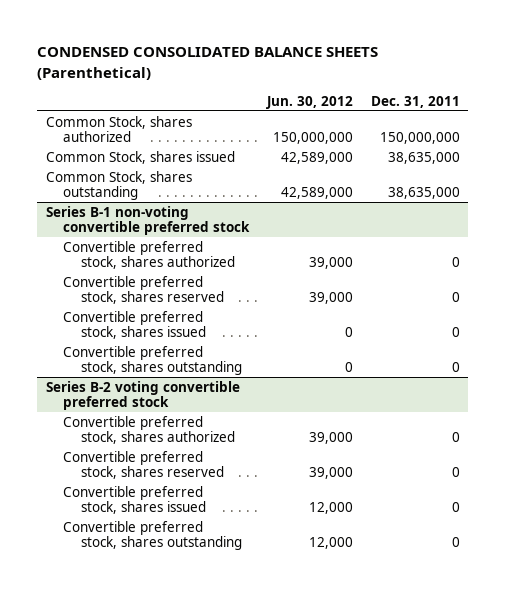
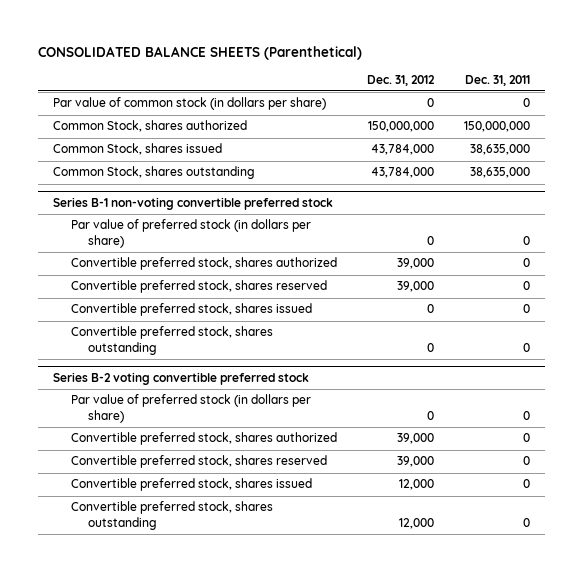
[36,47,378,80] CONDENSED CONSOLIDATED BALANCE SHEETS (Parenthetical) -> [38,45,363,60] CONSOLIDATED BALANCE SHEETS (Parenthetical)
[265,95,353,109] Jun. 30, 2012 -> none
none -> [366,74,435,86] Dec. 31, 2012
none -> [53,97,327,111] Par value of common stock (in dollars per share)
none -> [70,219,311,248] Par value of preferred stock (in dollars per share)
none -> [70,394,311,423] Par value of preferred stock (in dollars per share)

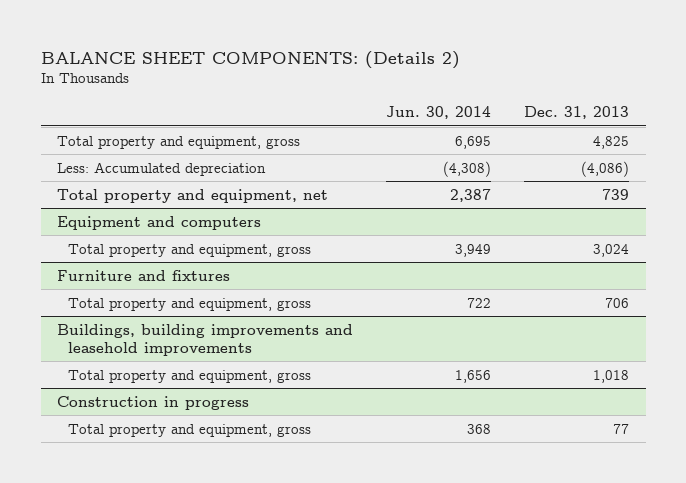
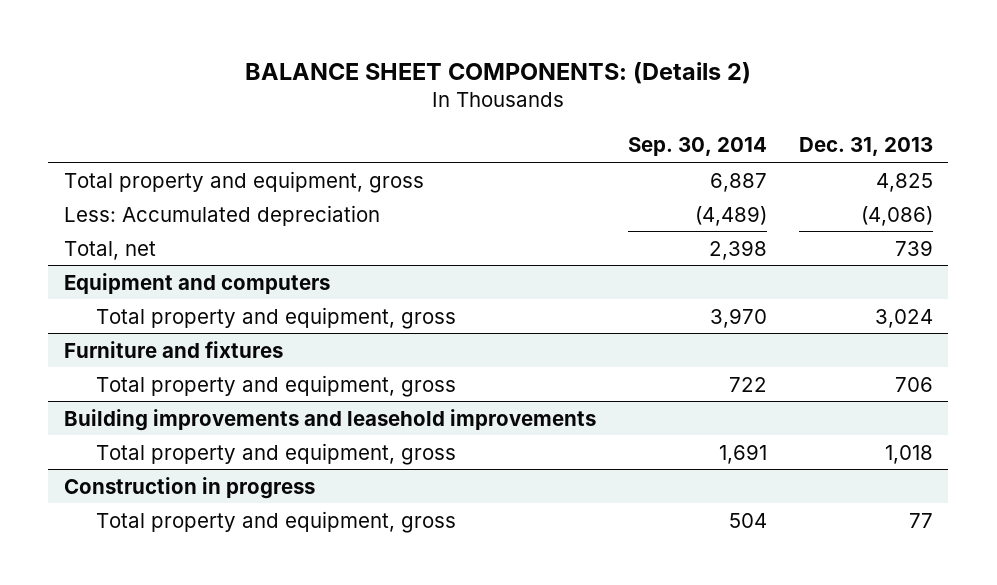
[386,105,492,119] Jun. 30, 2014 -> none
none -> [627,137,767,157] Sep. 30, 2014
[57,188,329,203] Total property and equipment, net -> [64,240,157,260] Total, net
[57,323,354,356] Buildings, building improvements and leasehold improvements -> [64,408,597,431] Building improvements and leasehold improvements

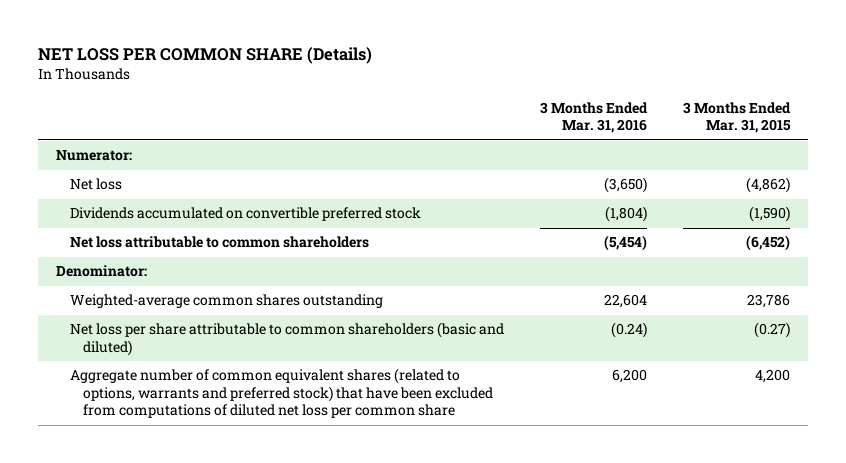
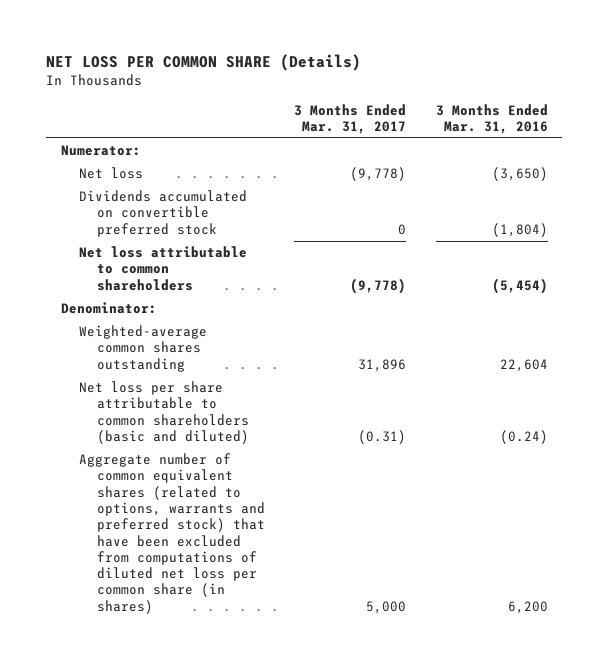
[683,101,792,134] 3 Months Ended Mar. 31, 2015 -> none
none -> [294,103,407,134] 3 Months Ended Mar. 31, 2017
[69,368,494,419] Aggregate number of common equivalent shares (related to options, warrants and preferred stock) that have been excluded from computations of diluted net loss per common share -> [78,453,265,614] Aggregate number of common equivalent shares (related to options, warrants and preferred stock) that have been excluded from computations of diluted net loss per common share (in shares)

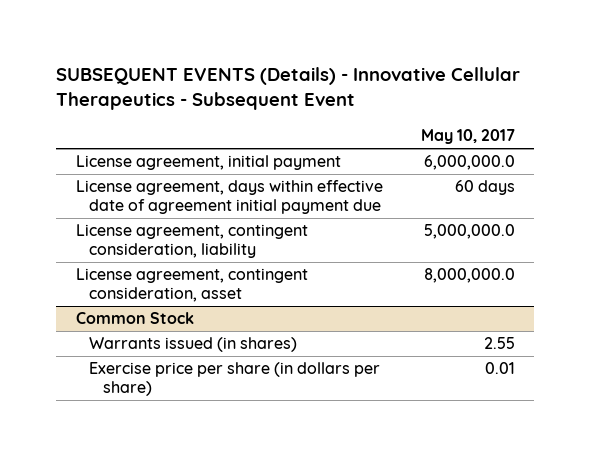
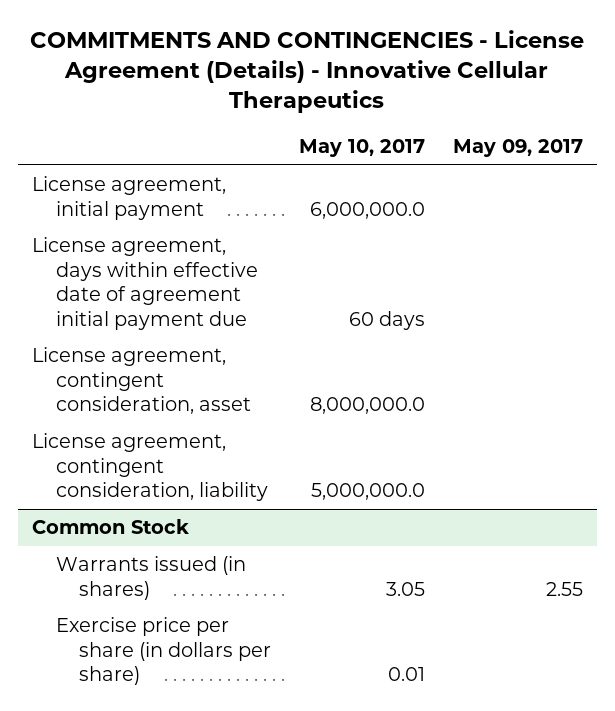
[56,67,521,111] SUBSEQUENT EVENTS (Details) - Innovative Cellular Therapeutics - Subsequent Event -> [30,30,585,114] COMMITMENTS AND CONTINGENCIES - License Agreement (Details) - Innovative Cellular Therapeutics
none -> [452,139,583,158] May 09, 2017
[75,224,308,259] License agreement, contingent consideration, liability -> [31,433,268,502] License agreement, contingent consideration, liability
[484,337,516,350] 2.55 -> [386,581,426,596] 3.05

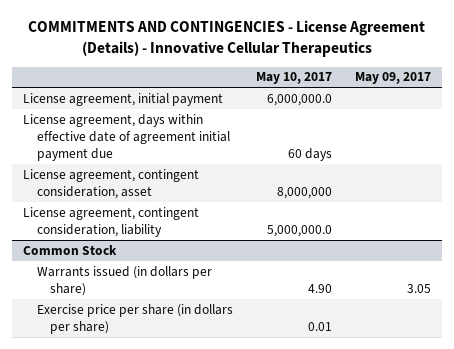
[310,397,426,415] 8,000,000.0 -> [276,186,332,199] 8,000,000
[55,556,246,600] Warrants issued (in shares) -> none
none -> [36,265,212,296] Warrants issued (in dollars per share)

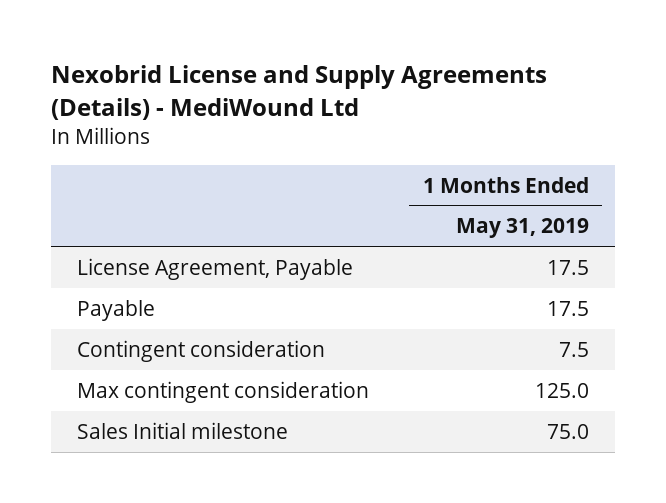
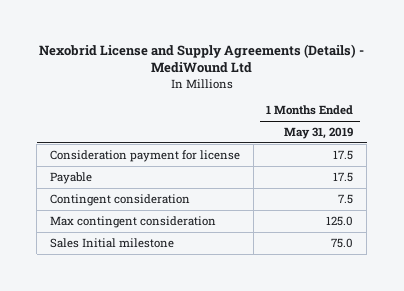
[77,257,354,280] License Agreement, Payable -> [50,150,241,163] Consideration payment for license

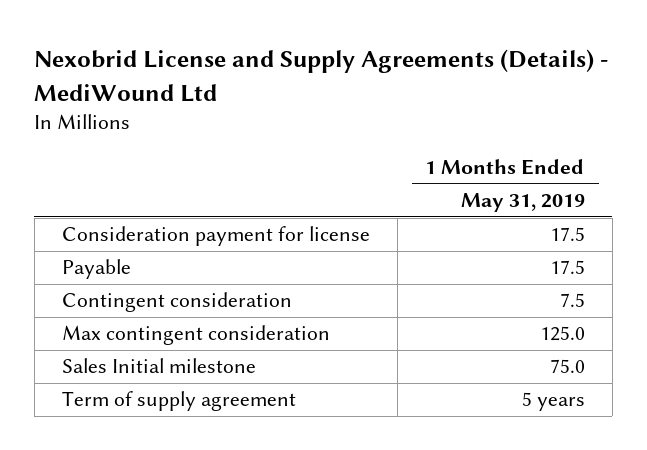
none -> [61,391,296,412] Term of supply agreement

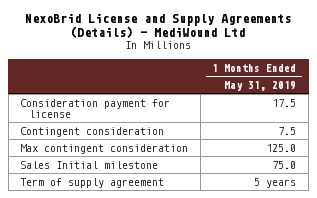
[34,49,609,102] Nexobrid License and Supply Agreements (Details) - MediWound Ltd -> [25,12,292,38] NexoBrid License and Supply Agreements (Details) - MediWound Ltd
[61,259,131,280] Payable -> none

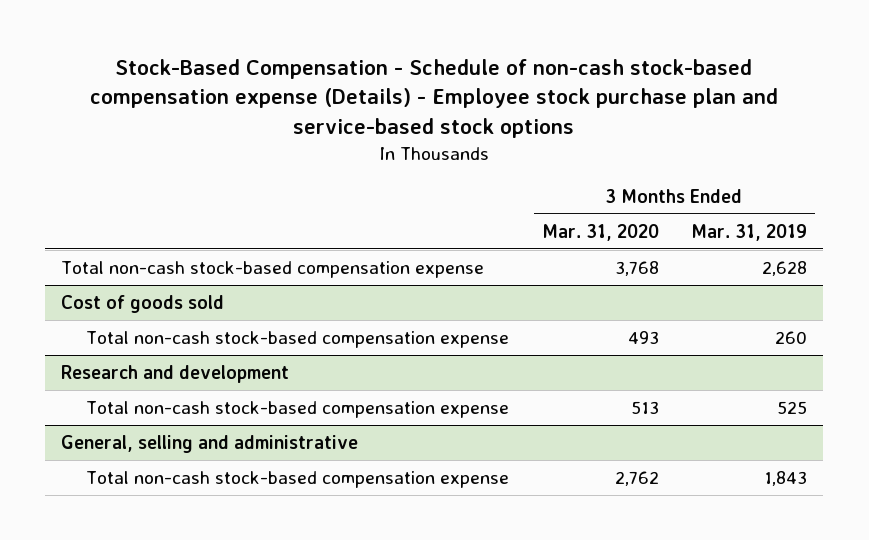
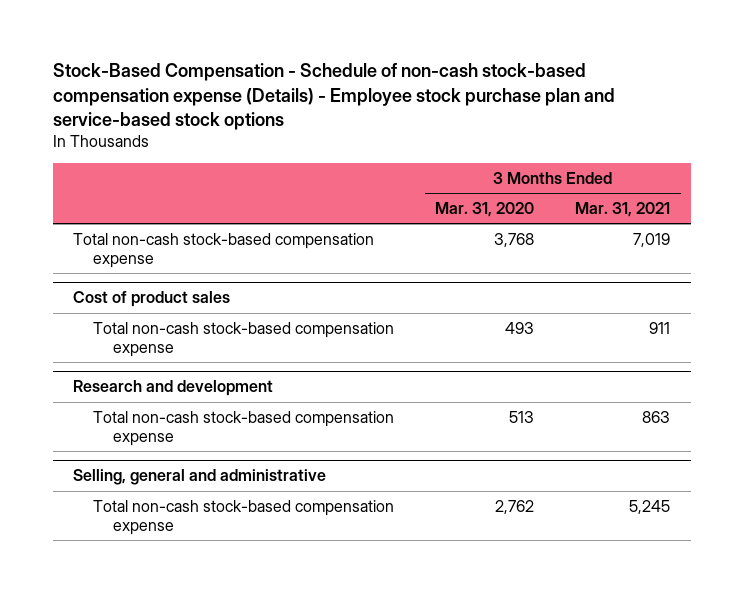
[691,223,808,241] Mar. 31, 2019 -> none
none -> [575,202,671,218] Mar. 31, 2021
[61,295,225,314] Cost of goods sold -> [73,291,231,308] Cost of product sales
[61,435,359,454] General, selling and administrative -> [73,469,327,486] Selling, general and administrative

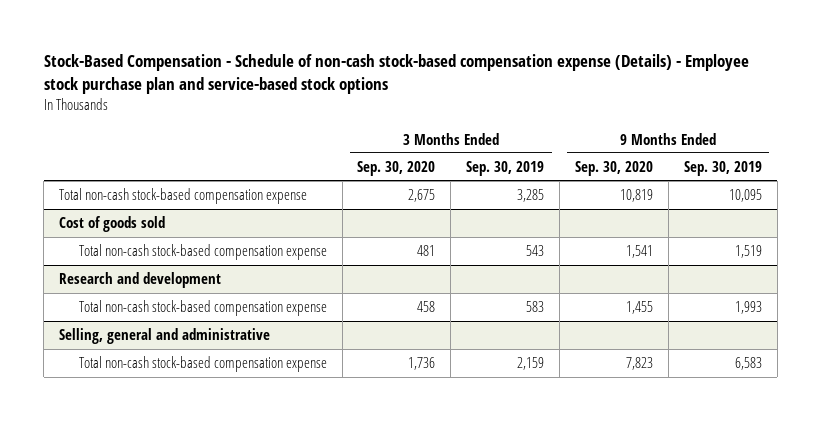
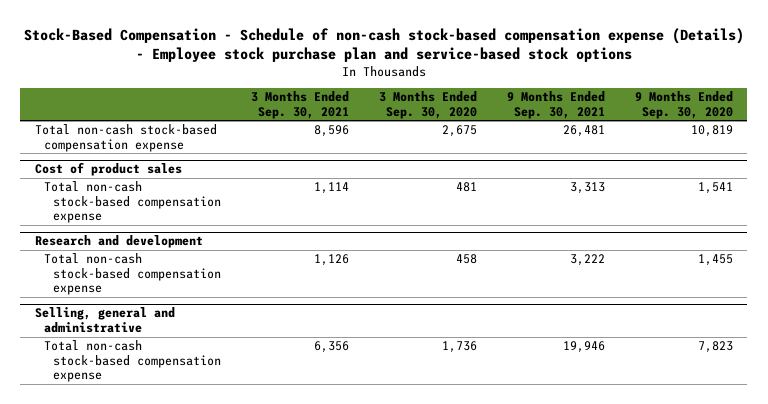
[466,161,545,177] Sep. 30, 2019 -> none
[683,161,762,177] Sep. 30, 2019 -> none
none -> [251,91,350,119] 3 Months Ended Sep. 30, 2021
none -> [506,91,605,119] 9 Months Ended Sep. 30, 2021
[59,216,166,233] Cost of goods sold -> [35,162,183,177] Cost of product sales

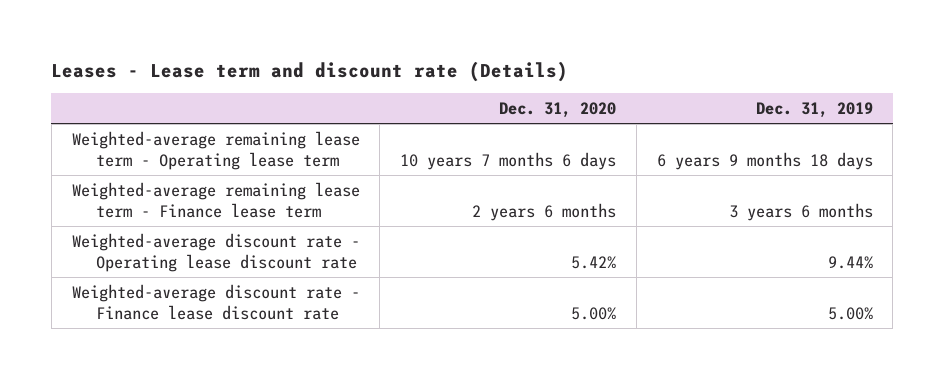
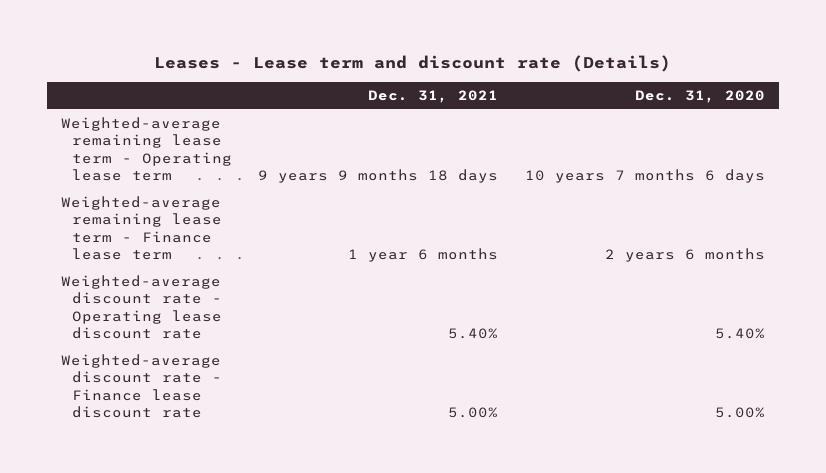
[755,101,873,118] Dec. 31, 2019 -> none
none -> [368,90,499,104] Dec. 31, 2021
[571,255,617,269] 5.42% -> [715,327,766,339] 5.40%

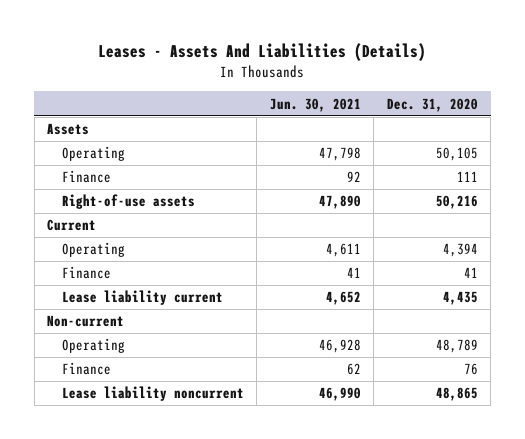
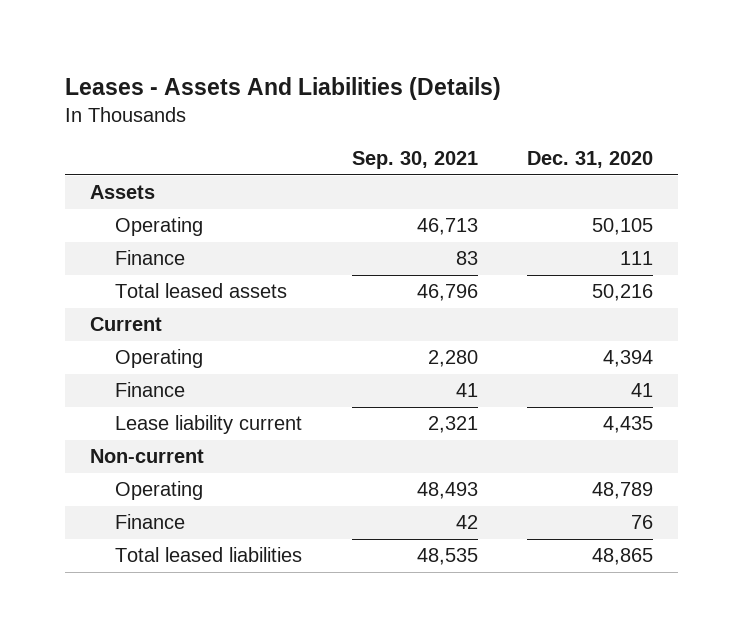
[269,97,361,112] Jun. 30, 2021 -> none
none -> [351,151,478,170] Sep. 30, 2021
[61,194,195,210] Right-of-use assets -> [115,283,288,299] Total leased assets
[61,386,244,402] Lease liability noncurrent -> [115,547,303,563] Total leased liabilities

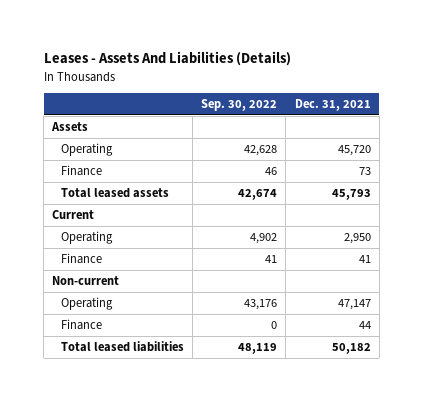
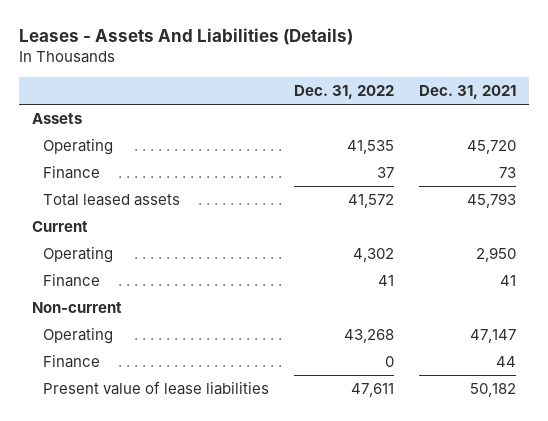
[201,99,278,112] Sep. 30, 2022 -> none
none -> [294,85,395,100] Dec. 31, 2022
[61,341,185,353] Total leased liabilities -> [43,380,270,395] Present value of lease liabilities

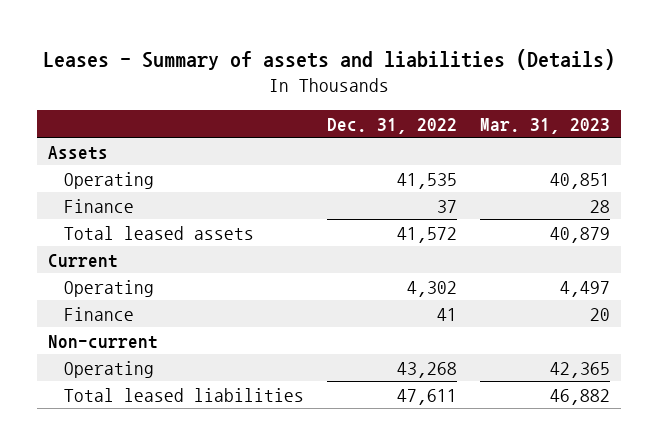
[19,28,354,46] Leases - Assets And Liabilities (Details) -> [42,48,615,70] Leases - Summary of assets and liabilities (Details)
[419,85,517,100] Dec. 31, 2021 -> none
none -> [479,117,610,134] Mar. 31, 2023
[43,353,101,368] Finance -> none
[43,380,270,395] Present value of lease liabilities -> [64,387,305,402] Total leased liabilities

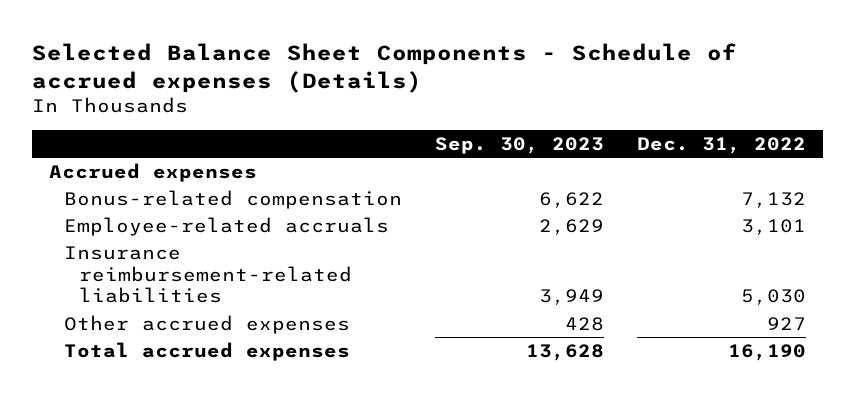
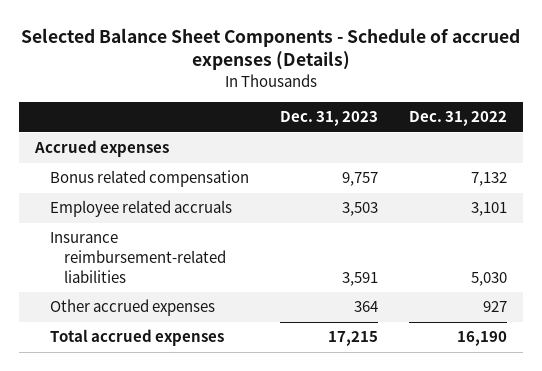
[434,137,604,155] Sep. 30, 2023 -> none
none -> [279,111,378,127] Dec. 31, 2023
[63,189,402,209] Bonus-related compensation -> [49,170,249,188] Bonus related compensation
[63,216,389,236] Employee-related accruals -> [49,200,232,218] Employee related accruals

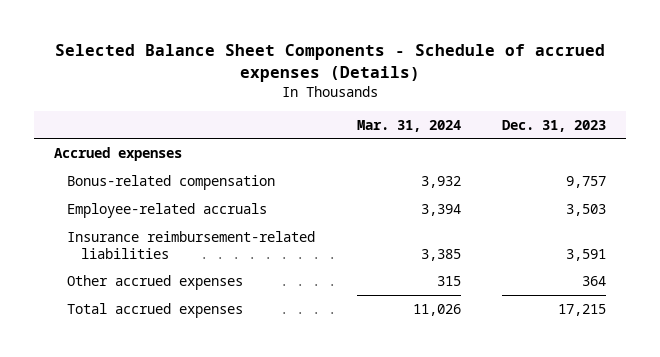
[408,111,507,127] Dec. 31, 2022 -> none
none -> [356,119,461,132] Mar. 31, 2024
[49,170,249,188] Bonus related compensation -> [67,174,276,190] Bonus-related compensation
[49,200,232,218] Employee related accruals -> [67,202,268,218] Employee-related accruals

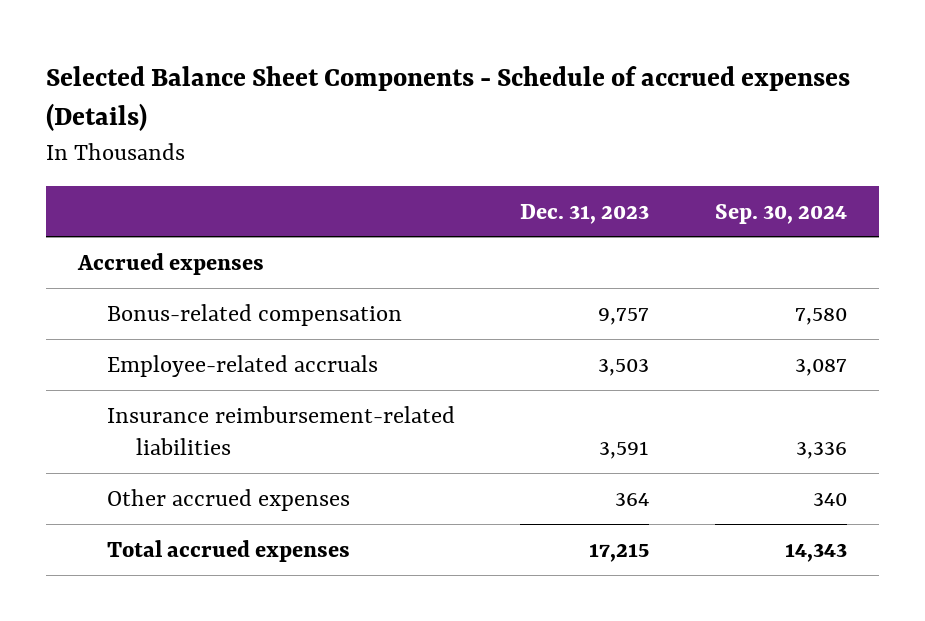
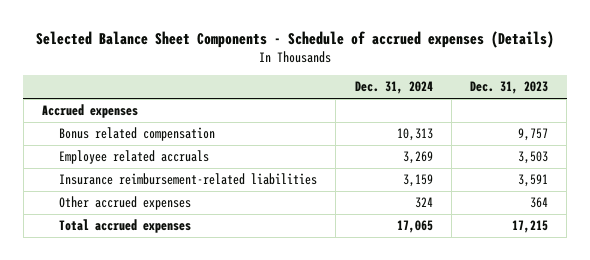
[714,203,847,224] Sep. 30, 2024 -> none
none -> [354,81,433,95] Dec. 31, 2024
[107,303,403,326] Bonus-related compensation -> [59,127,216,142] Bonus related compensation
[107,354,379,377] Employee-related accruals -> [59,150,210,165] Employee related accruals

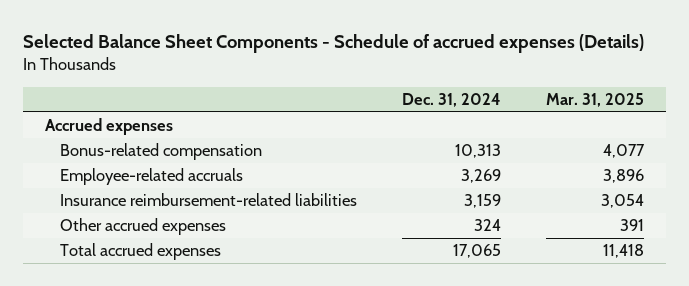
[469,81,548,95] Dec. 31, 2023 -> none
none -> [545,92,644,107] Mar. 31, 2025
[59,127,216,142] Bonus related compensation -> [60,143,263,161] Bonus-related compensation
[59,150,210,165] Employee related accruals -> [60,168,244,186] Employee-related accruals

